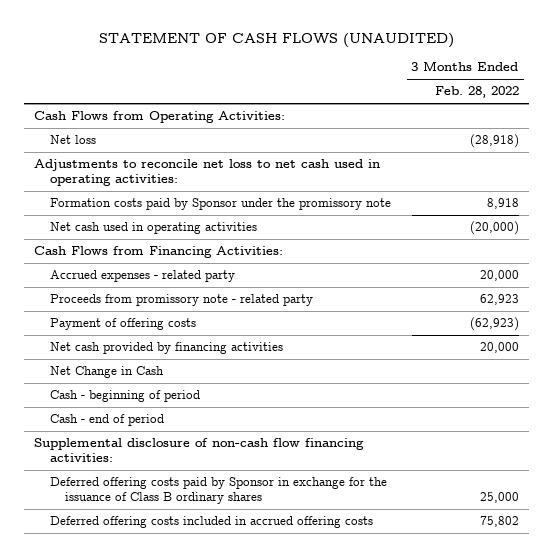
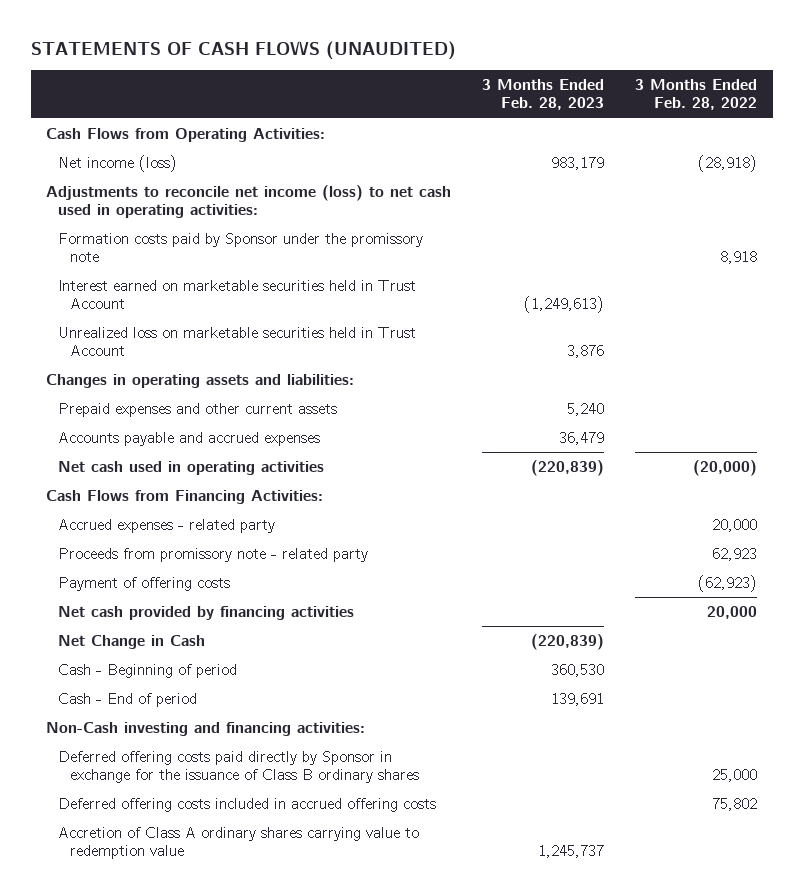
[98,32,454,48] STATEMENT OF CASH FLOWS (UNAUDITED) -> [30,39,456,60] STATEMENTS OF CASH FLOWS (UNAUDITED)
none -> [482,79,605,111] 3 Months Ended Feb. 28, 2023
[49,135,96,145] Net loss -> [58,154,178,172] Net income (loss)
[34,159,381,187] Adjustments to reconcile net loss to net cash used in operating activities: -> [46,184,452,218] Adjustments to reconcile net income (loss) to net cash used in operating activities:
none -> [58,279,417,309] Interest earned on marketable securities held in Trust Account
none -> [58,326,417,356] Unrealized loss on marketable securities held in Trust Account
none -> [46,373,355,388] Changes in operating assets and liabilities:
none -> [58,402,338,417] Prepaid expenses and other current assets
none -> [58,431,321,446] Accounts payable and accrued expenses
[49,390,200,403] Cash - beginning of period -> [58,663,238,678] Cash - Beginning of period
[49,414,164,427] Cash - end of period -> [58,692,198,707] Cash - End of period
[34,438,365,463] Supplemental disclosure of non-cash flow financing activities: -> [46,721,366,736] Non-Cash investing and financing activities:
[49,477,387,505] Deferred offering costs paid by Sponsor in exchange for the issuance of Class B ordinary shares -> [58,750,419,783] Deferred offering costs paid directly by Sponsor in exchange for the issuance of Class B ordinary shares
none -> [58,826,420,859] Accretion of Class A ordinary shares carrying value to redemption value

